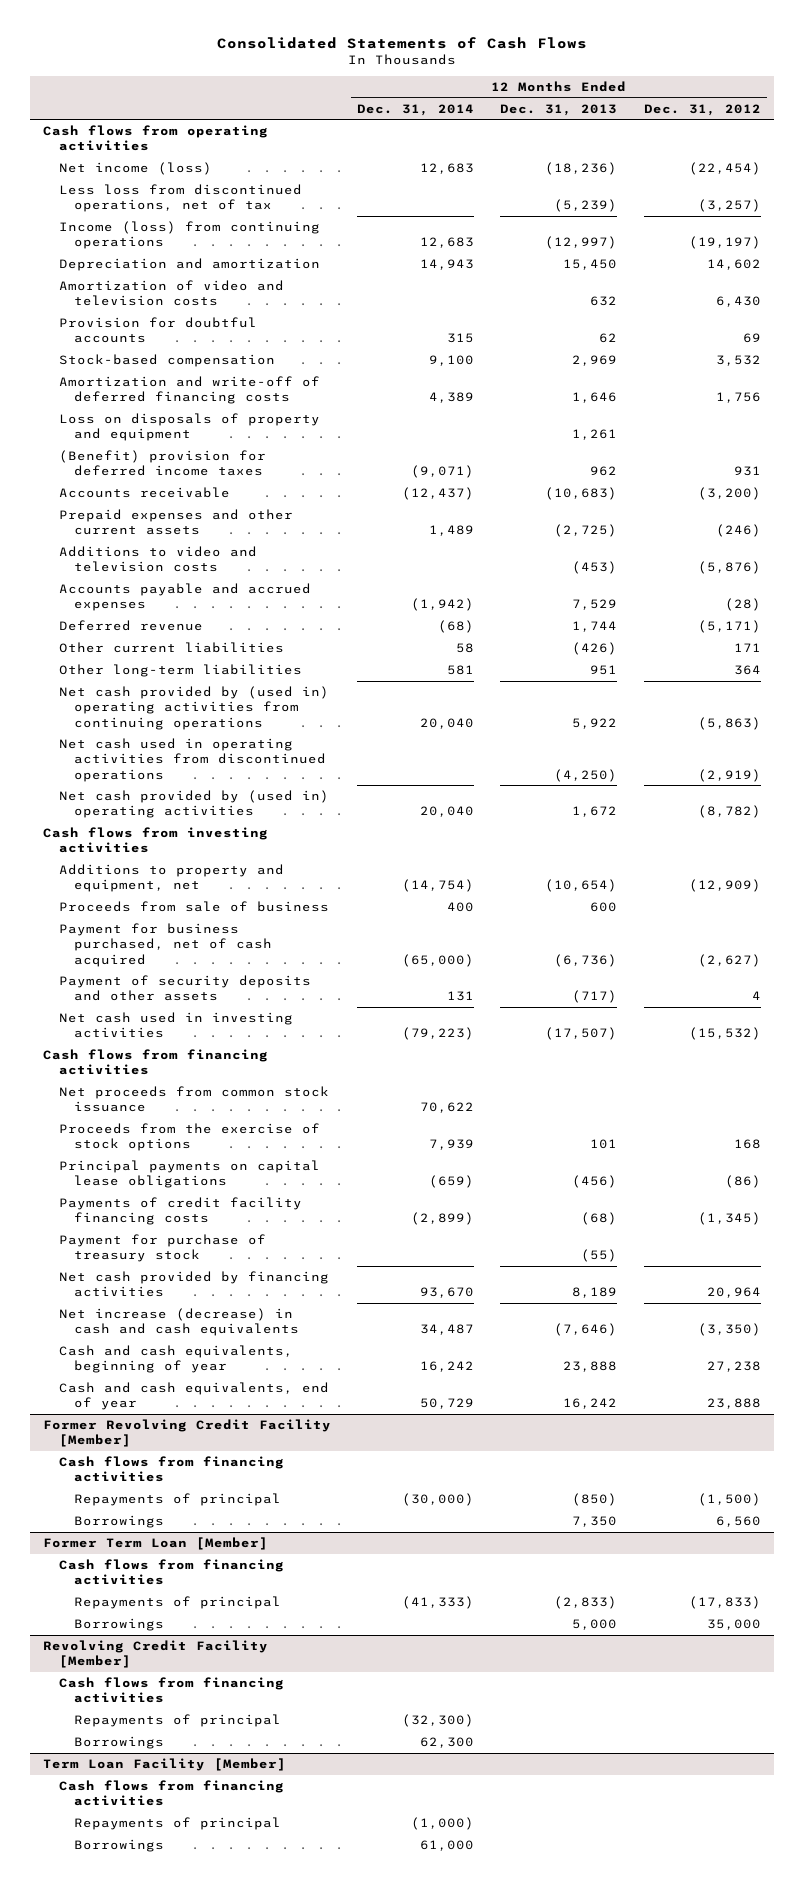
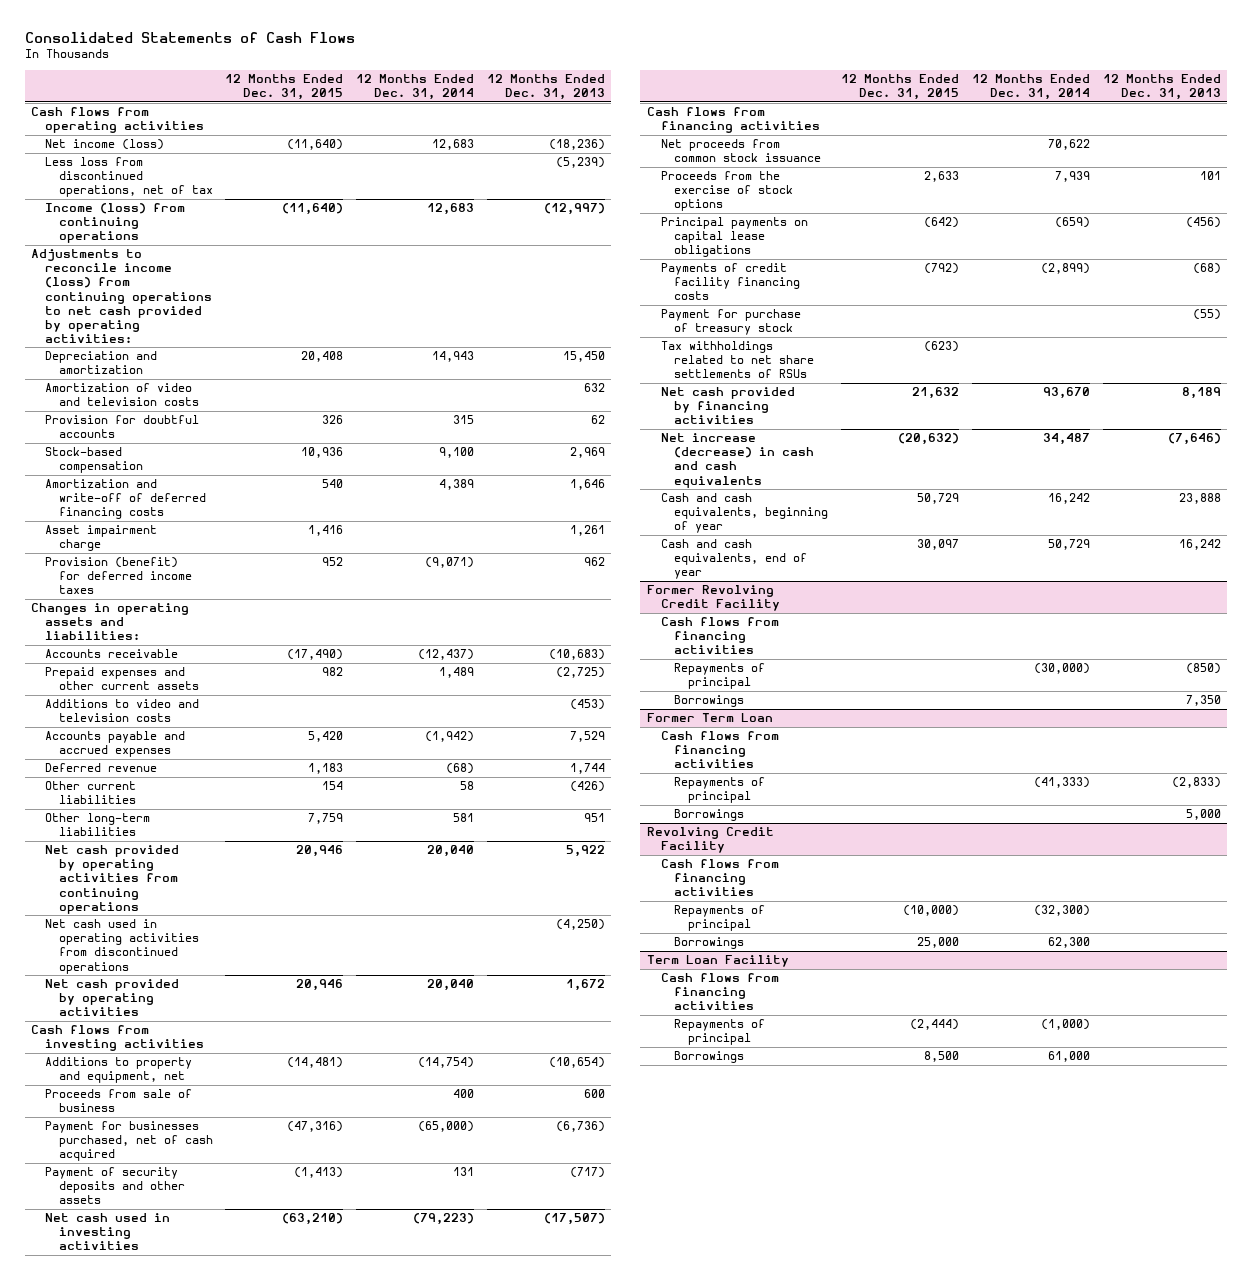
[643,103,761,116] Dec. 31, 2012 -> none
none -> [225,74,344,101] 12 Months Ended Dec. 31, 2015
none -> [31,249,212,343] Adjustments to reconcile income (loss) from continuing operations to net cash provided by operating activities:
[58,412,320,442] Loss on disposals of property and equipment -> [44,525,157,552] Asset impairment charge
[58,449,266,477] (Benefit) provision for deferred income taxes -> [44,557,192,595] Provision (benefit) for deferred income taxes
none -> [31,603,190,641] Changes in operating assets and liabilities:
[58,685,329,730] Net cash provided by (used in) operating activities from continuing operations -> [44,845,179,914] Net cash provided by operating activities from continuing operations
[58,789,329,819] Net cash provided by (used in) operating activities -> [44,979,179,1017] Net cash provided by operating activities
[58,922,273,967] Payment for business purchased, net of cash acquired -> [44,1121,213,1162] Payment for businesses purchased, net of cash acquired
none -> [660,341,815,379] Tax withholdings related to net share settlements of RSUs
[43,1418,332,1448] Former Revolving Credit Facility [Member] -> [646,585,780,612] Former Revolving Credit Facility
[43,1536,269,1550] Former Term Loan [Member] -> [646,713,773,723] Former Term Loan
[43,1639,269,1669] Revolving Credit Facility [Member] -> [646,827,774,854] Revolving Credit Facility
[43,1757,287,1771] Term Loan Facility [Member] -> [646,955,789,968] Term Loan Facility

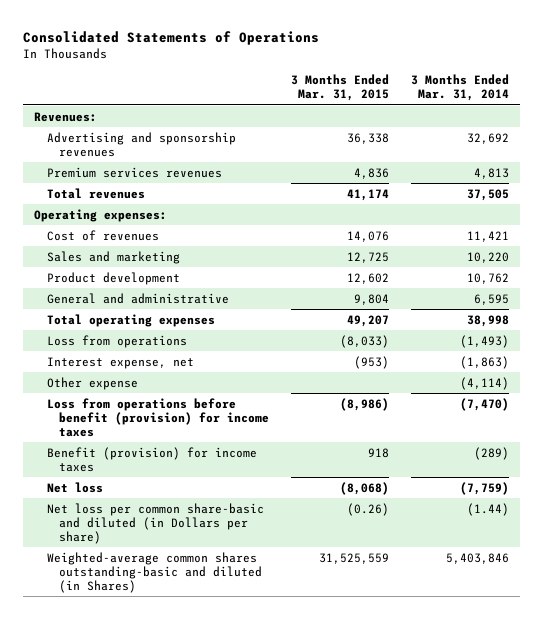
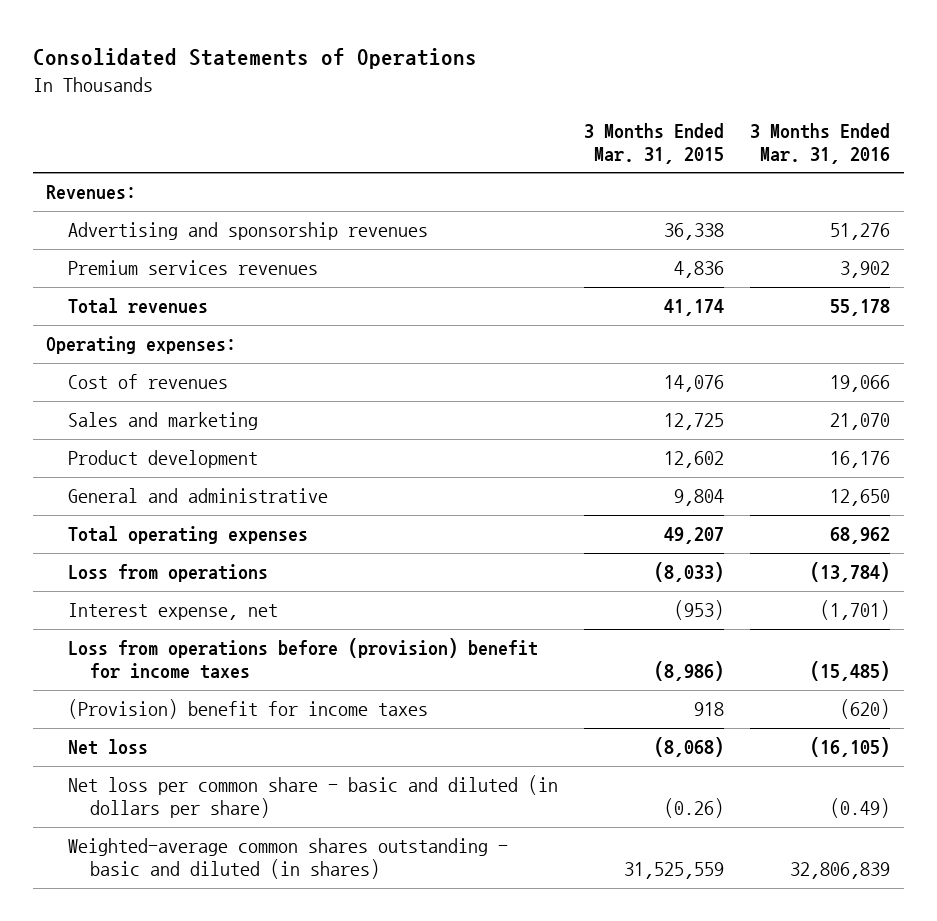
[410,74,509,102] 3 Months Ended Mar. 31, 2014 -> none
none -> [750,122,891,164] 3 Months Ended Mar. 31, 2016
[46,376,138,390] Other expense -> none
[46,397,270,437] Loss from operations before benefit (provision) for income taxes -> [67,638,538,680] Loss from operations before (provision) benefit for income taxes
[46,446,257,472] Benefit (provision) for income taxes -> [67,699,428,720] (Provision) benefit for income taxes
[46,502,264,544] Net loss per common share-basic and diluted (in Dollars per share) -> [67,775,558,819] Net loss per common share - basic and diluted (in dollars per share)
[46,551,263,593] Weighted-average common shares outstanding-basic and diluted (in Shares) -> [67,838,508,880] Weighted-average common shares outstanding - basic and diluted (in shares)

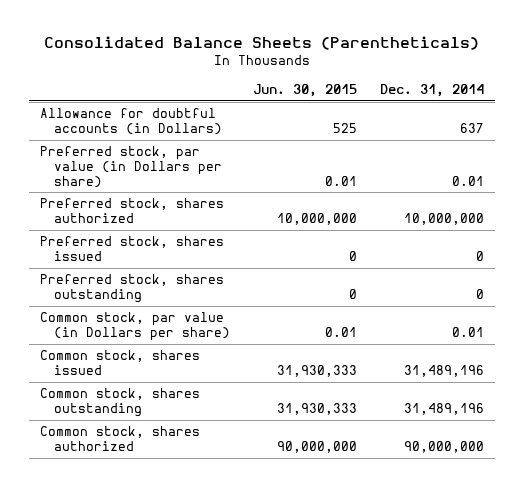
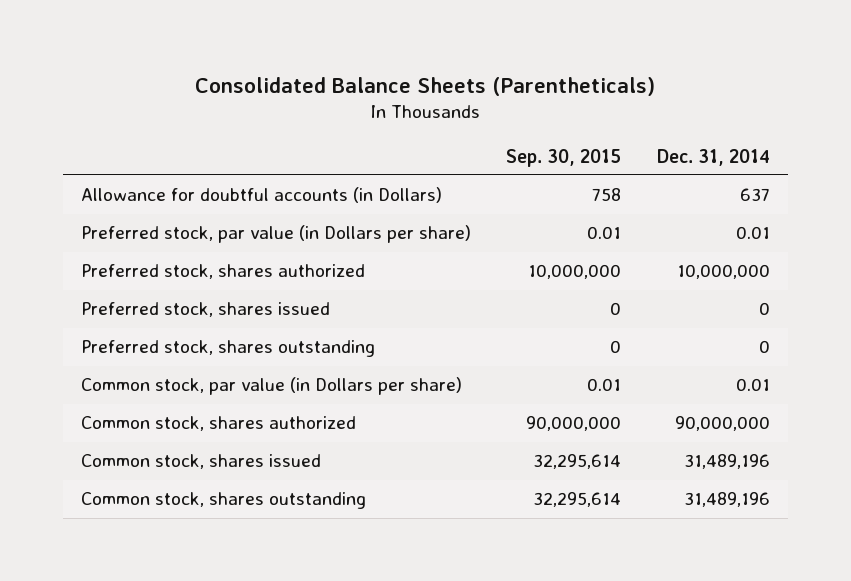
[252,84,357,98] Jun. 30, 2015 -> none
none -> [506,148,622,167] Sep. 30, 2015
[39,426,200,452] Common stock, shares authorized -> [80,416,356,432] Common stock, shares authorized

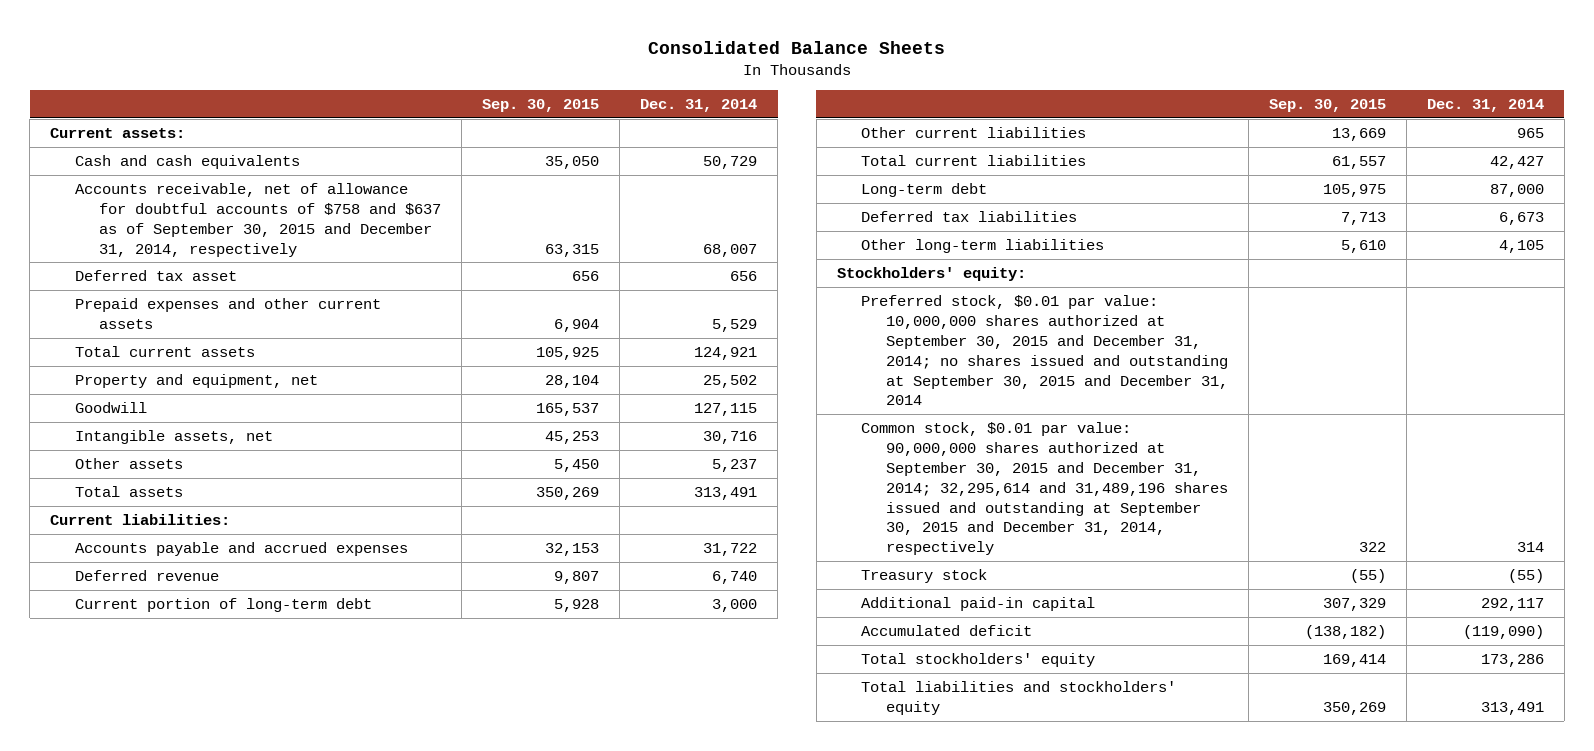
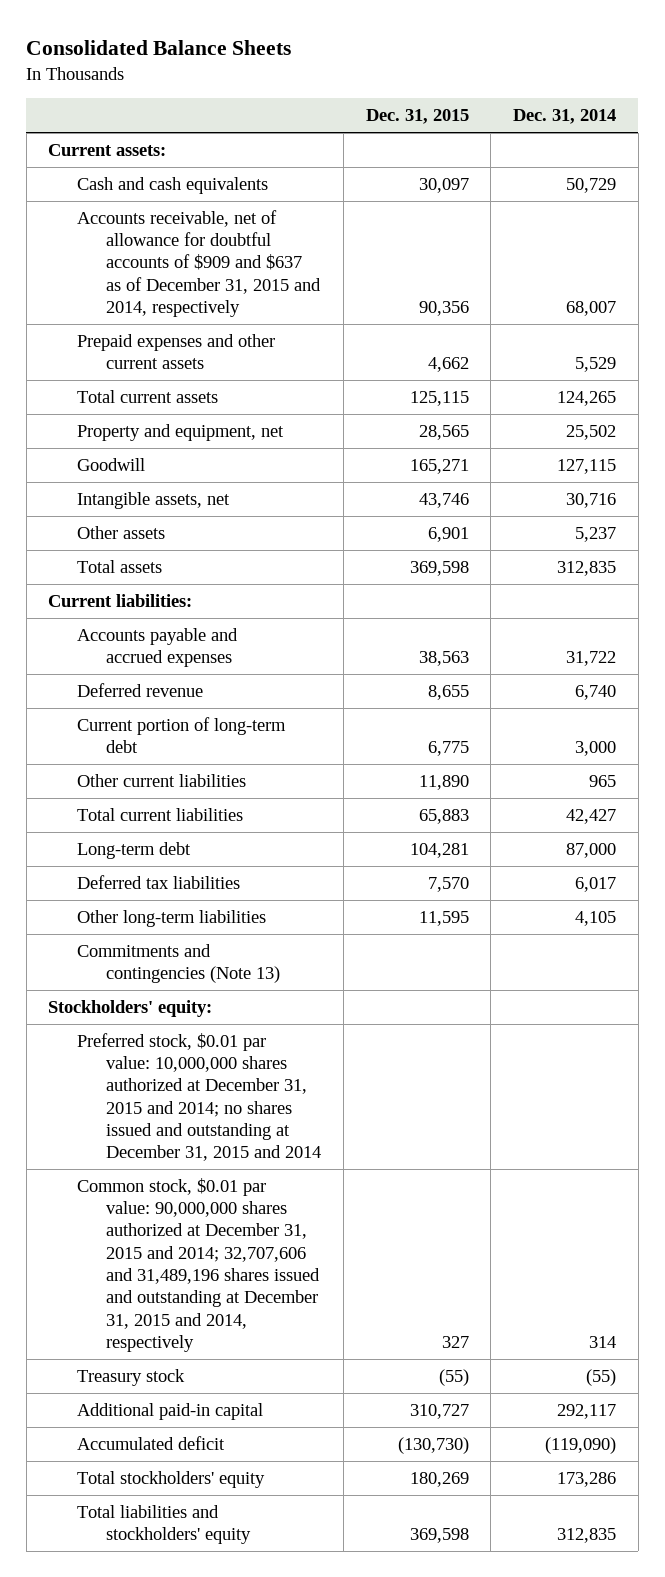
[482,99,600,113] Sep. 30, 2015 -> none
none -> [365,109,469,125] Dec. 31, 2015
[74,269,237,281] Deferred tax asset -> none
[74,182,441,257] Accounts receivable, net of allowance for doubtful accounts of $758 and $637 as of September 30, 2015 and December 31, 2014, respectively -> [77,209,321,318] Accounts receivable, net of allowance for doubtful accounts of $909 and $637 as of December 31, 2015 and 2014, respectively
[694,346,758,360] 124,921 -> [557,390,617,406] 124,265
[694,486,758,500] 313,491 -> [557,560,617,576] 312,835
[1498,211,1544,225] 6,673 -> [575,876,617,892] 6,017
none -> [77,943,280,984] Commitments and contingencies (Note 13)
[861,294,1228,406] Preferred stock, $0.01 par value: 10,000,000 shares authorized at September 30, 2015 and December 31, 2014; no shares issued and outstanding at September 30, 2015 and December 31, 2014 -> [77,1032,321,1162] Preferred stock, $0.01 par value: 10,000,000 shares authorized at December 31, 2015 and 2014; no shares issued and outstanding at December 31, 2015 and 2014
[861,421,1228,556] Common stock, $0.01 par value: 90,000,000 shares authorized at September 30, 2015 and December 31, 2014; 32,295,614 and 31,489,196 shares issued and outstanding at September 30, 2015 and December 31, 2014, respectively -> [77,1177,320,1353] Common stock, $0.01 par value: 90,000,000 shares authorized at December 31, 2015 and 2014; 32,707,606 and 31,489,196 shares issued and outstanding at December 31, 2015 and 2014, respectively
[1480,701,1544,715] 313,491 -> [557,1528,617,1544] 312,835

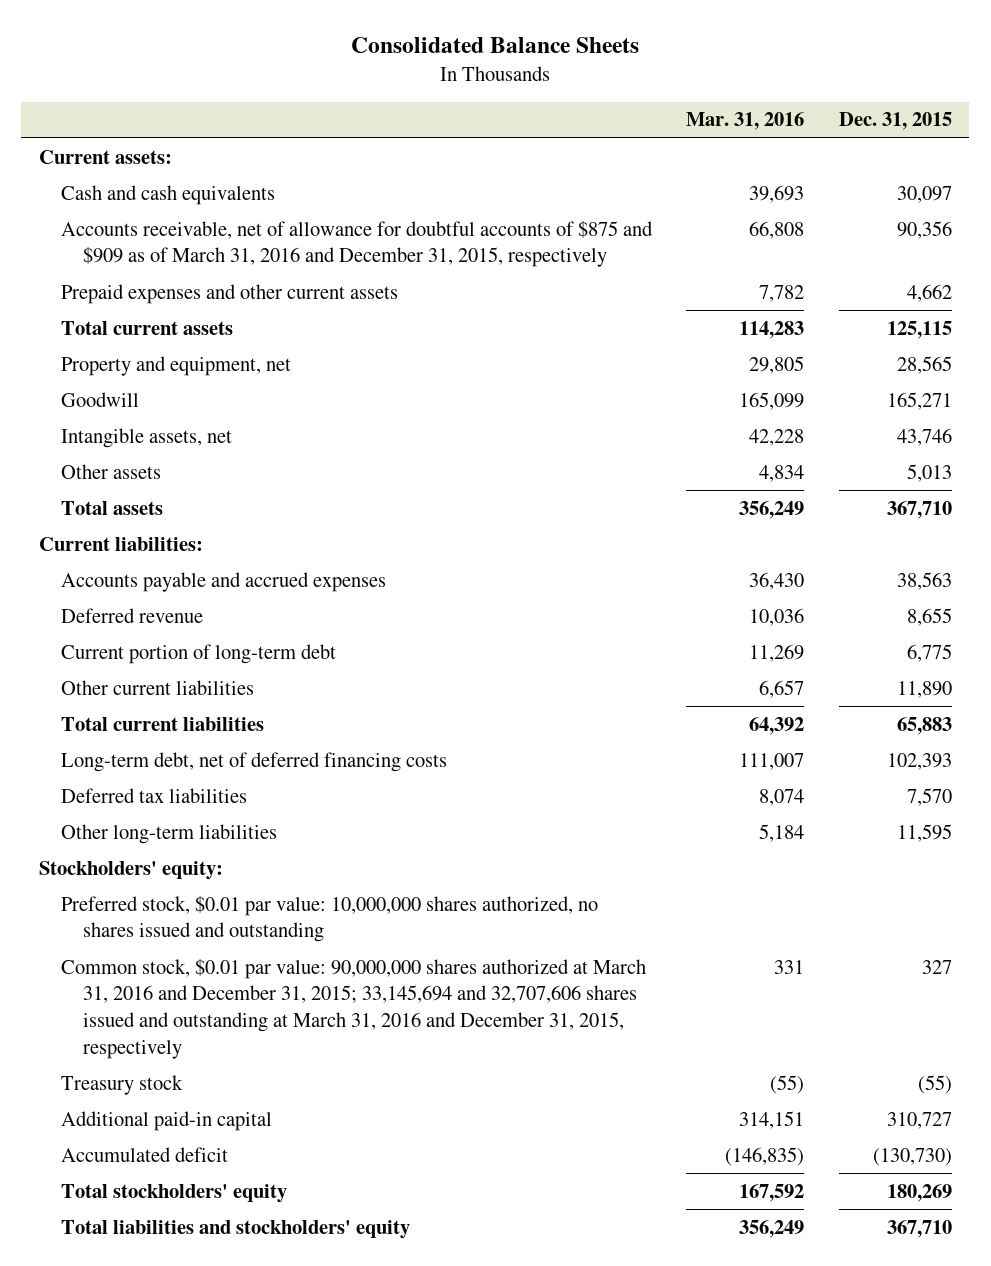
[513,109,617,125] Dec. 31, 2014 -> none
none -> [686,112,805,131] Mar. 31, 2016
[77,209,321,318] Accounts receivable, net of allowance for doubtful accounts of $909 and $637 as of December 31, 2015 and 2014, respectively -> [60,220,653,268] Accounts receivable, net of allowance for doubtful accounts of $875 and $909 as of March 31, 2016 and December 31, 2015, respectively
[427,526,469,542] 6,901 -> [907,463,953,482] 5,013
[409,560,469,576] 369,598 -> [887,500,953,519] 367,710
[77,841,192,859] Long-term debt -> [60,751,447,772] Long-term debt, net of deferred financing costs
[409,842,469,858] 104,281 -> [887,752,953,770] 102,393
[77,943,280,984] Commitments and contingencies (Note 13) -> none
[77,1032,321,1162] Preferred stock, $0.01 par value: 10,000,000 shares authorized at December 31, 2015 and 2014; no shares issued and outstanding at December 31, 2015 and 2014 -> [60,895,598,943] Preferred stock, $0.01 par value: 10,000,000 shares authorized, no shares issued and outstanding
[77,1177,320,1353] Common stock, $0.01 par value: 90,000,000 shares authorized at December 31, 2015 and 2014; 32,707,606 and 31,489,196 shares issued and outstanding at December 31, 2015 and 2014, respectively -> [60,958,646,1059] Common stock, $0.01 par value: 90,000,000 shares authorized at March 31, 2016 and December 31, 2015; 33,145,694 and 32,707,606 shares issued and outstanding at March 31, 2016 and December 31, 2015, respectively
[409,1528,469,1544] 369,598 -> [887,1219,953,1238] 367,710

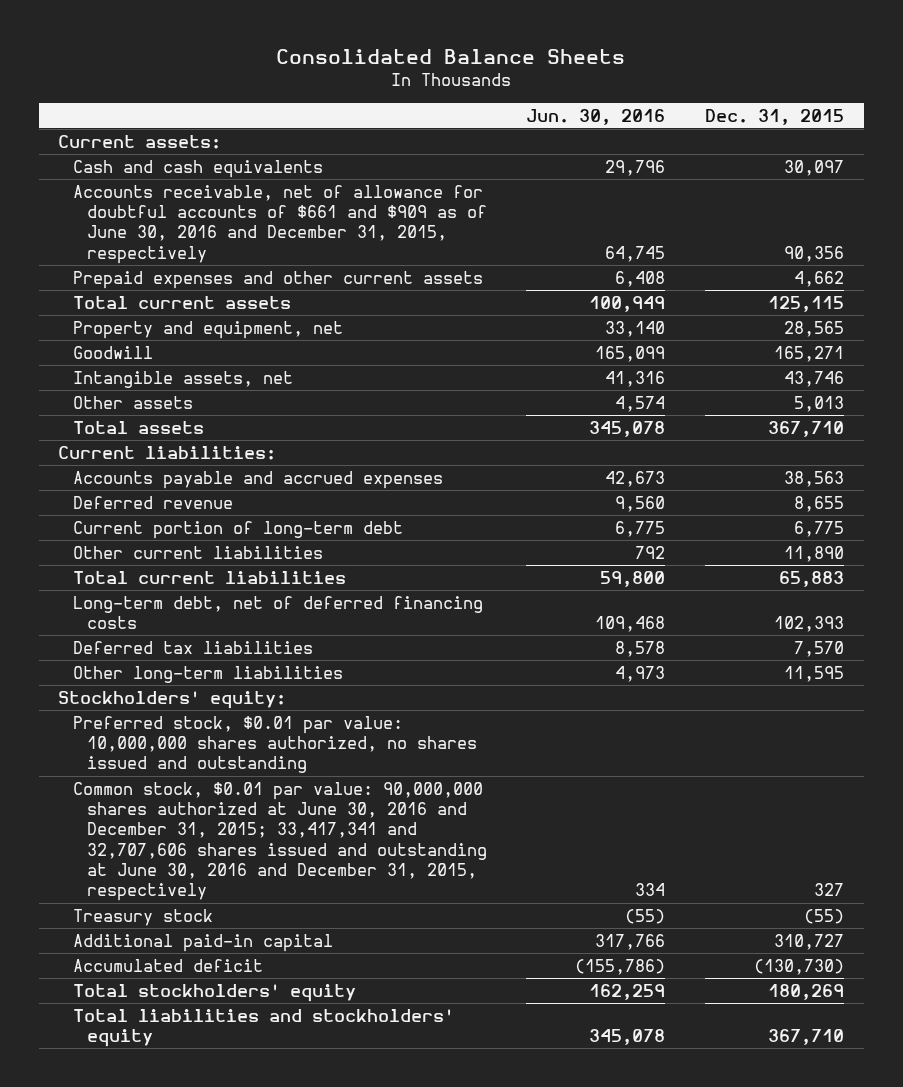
[686,112,805,131] Mar. 31, 2016 -> none
none -> [526,108,666,125] Jun. 30, 2016
[60,220,653,268] Accounts receivable, net of allowance for doubtful accounts of $875 and $909 as of March 31, 2016 and December 31, 2015, respectively -> [72,184,487,264] Accounts receivable, net of allowance for doubtful accounts of $661 and $909 as of June 30, 2016 and December 31, 2015, respectively
[60,958,646,1059] Common stock, $0.01 par value: 90,000,000 shares authorized at March 31, 2016 and December 31, 2015; 33,145,694 and 32,707,606 shares issued and outstanding at March 31, 2016 and December 31, 2015, respectively -> [72,781,487,902] Common stock, $0.01 par value: 90,000,000 shares authorized at June 30, 2016 and December 31, 2015; 33,417,341 and 32,707,606 shares issued and outstanding at June 30, 2016 and December 31, 2015, respectively

